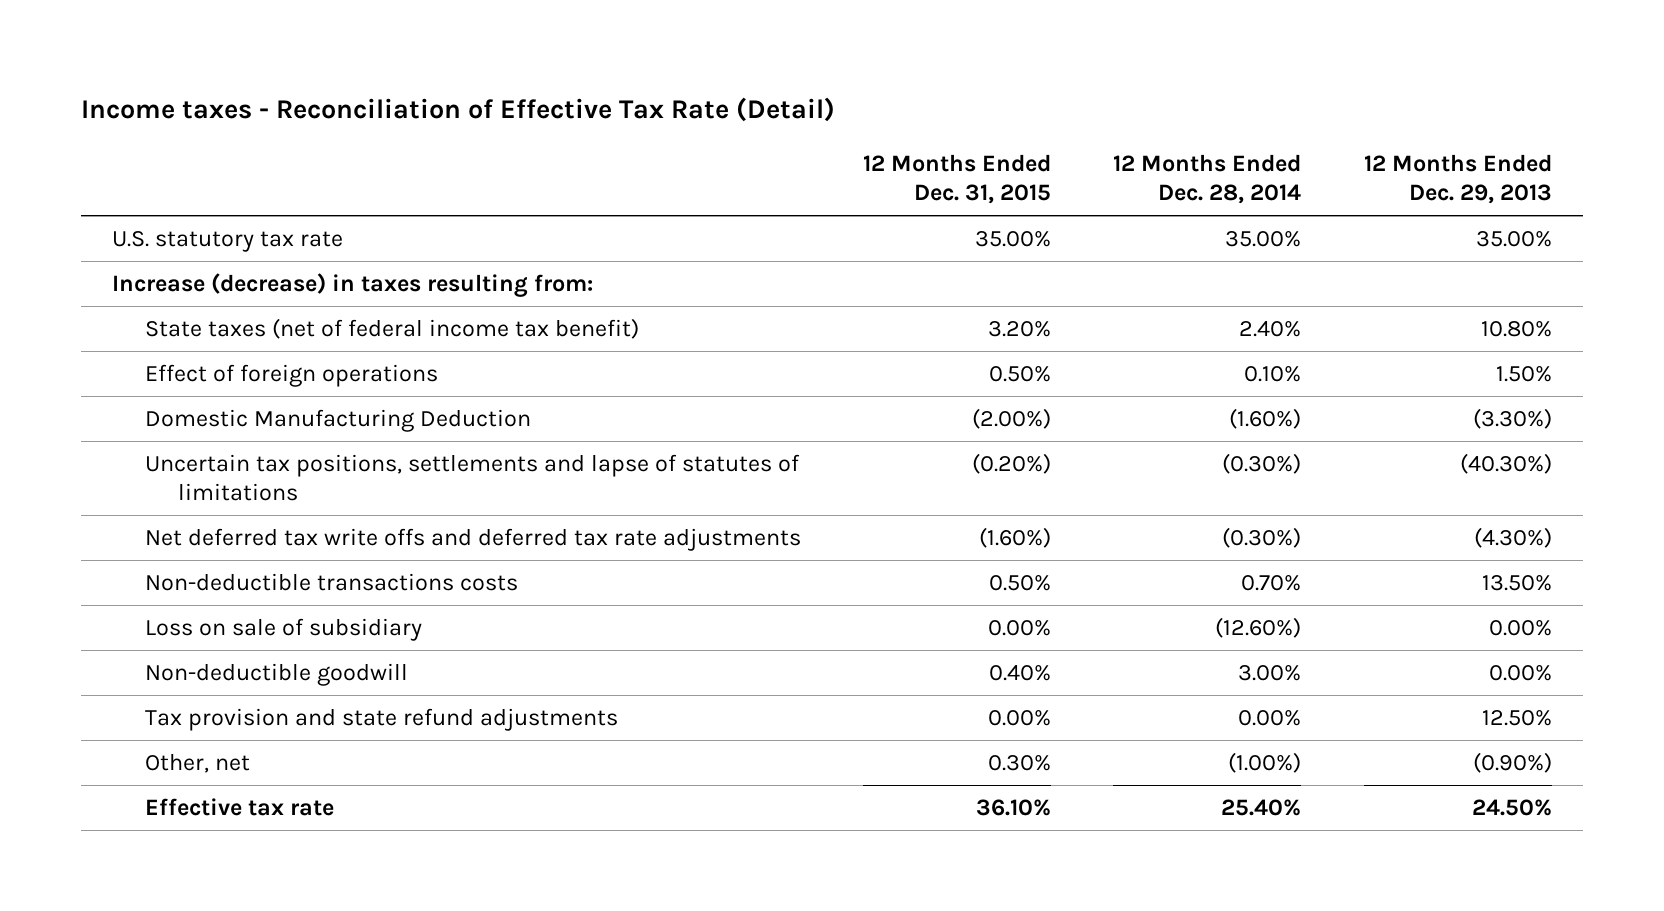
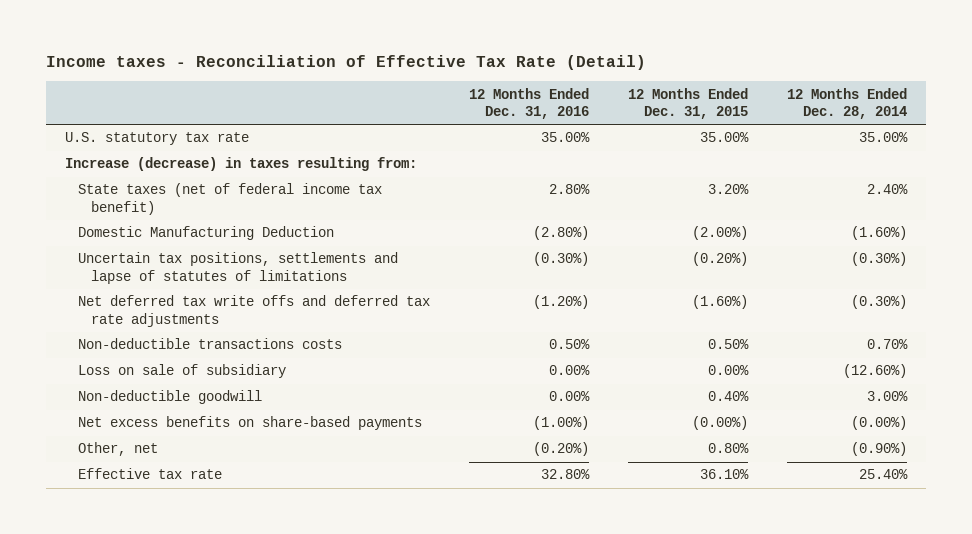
[1363,154,1552,205] 12 Months Ended Dec. 29, 2013 -> none
none -> [469,87,590,120] 12 Months Ended Dec. 31, 2016
[145,363,439,387] Effect of foreign operations -> none
[145,707,619,731] Tax provision and state refund adjustments -> none
none -> [78,416,423,431] Net excess benefits on share-based payments
[988,754,1052,771] 0.30% -> [708,443,750,454] 0.80%
[1228,751,1302,773] (1.00%) -> [850,442,907,457] (0.90%)

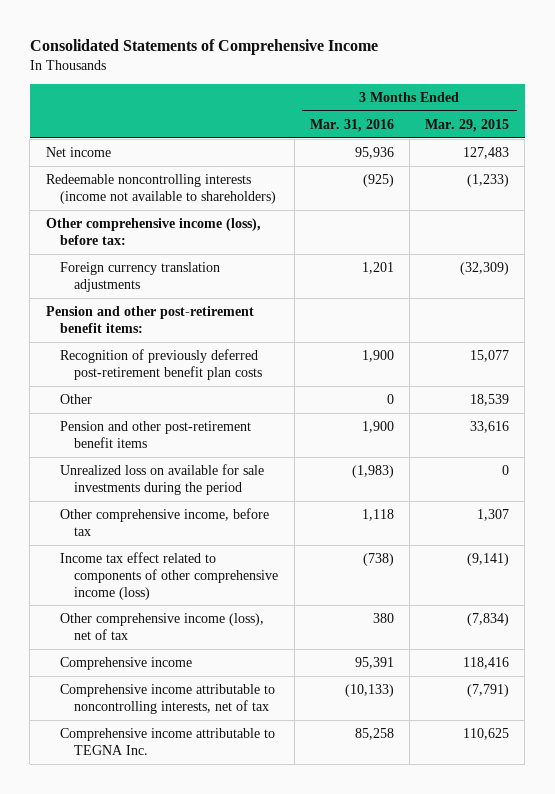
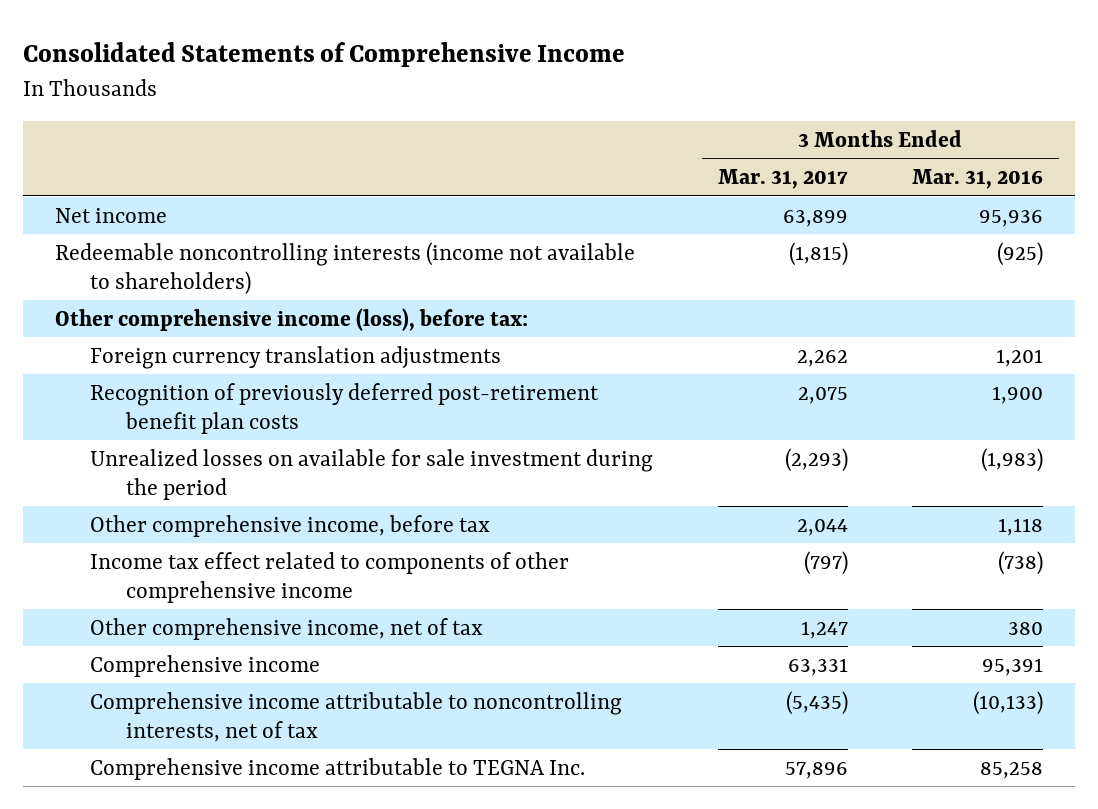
[425,118,510,132] Mar. 29, 2015 -> none
none -> [717,168,848,189] Mar. 31, 2017
[45,305,254,333] Pension and other post-retirement benefit items: -> none
[60,393,93,404] Other -> none
[60,420,252,448] Pension and other post-retirement benefit items -> none
[60,463,265,495] Unrealized loss on available for sale investments during the period -> [90,448,654,500] Unrealized losses on available for sale investment during the period
[60,551,279,600] Income tax effect related to components of other comprehensive income (loss) -> [90,551,570,603] Income tax effect related to components of other comprehensive income
[60,612,265,640] Other comprehensive income (loss), net of tax -> [90,617,484,640] Other comprehensive income, net of tax

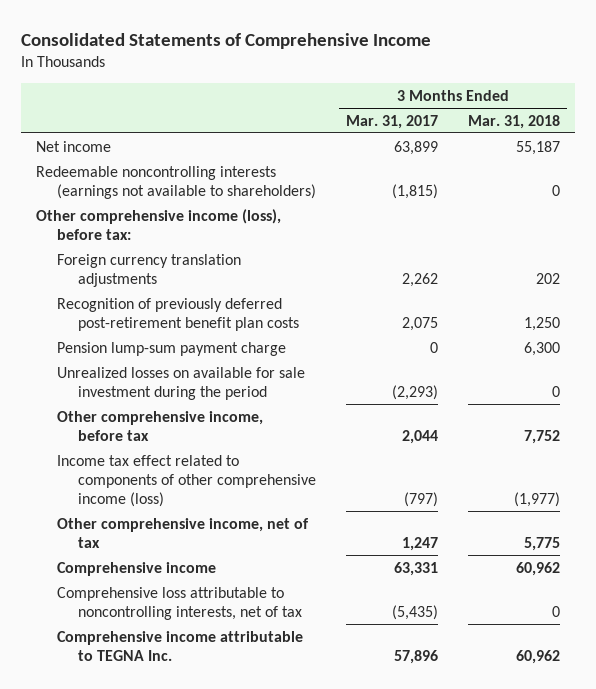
[912,168,1044,189] Mar. 31, 2016 -> none
none -> [468,114,561,129] Mar. 31, 2018
[54,241,635,295] Redeemable noncontrolling interests (income not available to shareholders) -> [36,165,317,199] Redeemable noncontrolling interests (earnings not available to shareholders)
none -> [57,341,287,356] Pension lump-sum payment charge
[90,551,570,603] Income tax effect related to components of other comprehensive income -> [57,454,317,507] Income tax effect related to components of other comprehensive income (loss)
[90,691,623,742] Comprehensive income attributable to noncontrolling interests, net of tax -> [57,586,303,620] Comprehensive loss attributable to noncontrolling interests, net of tax

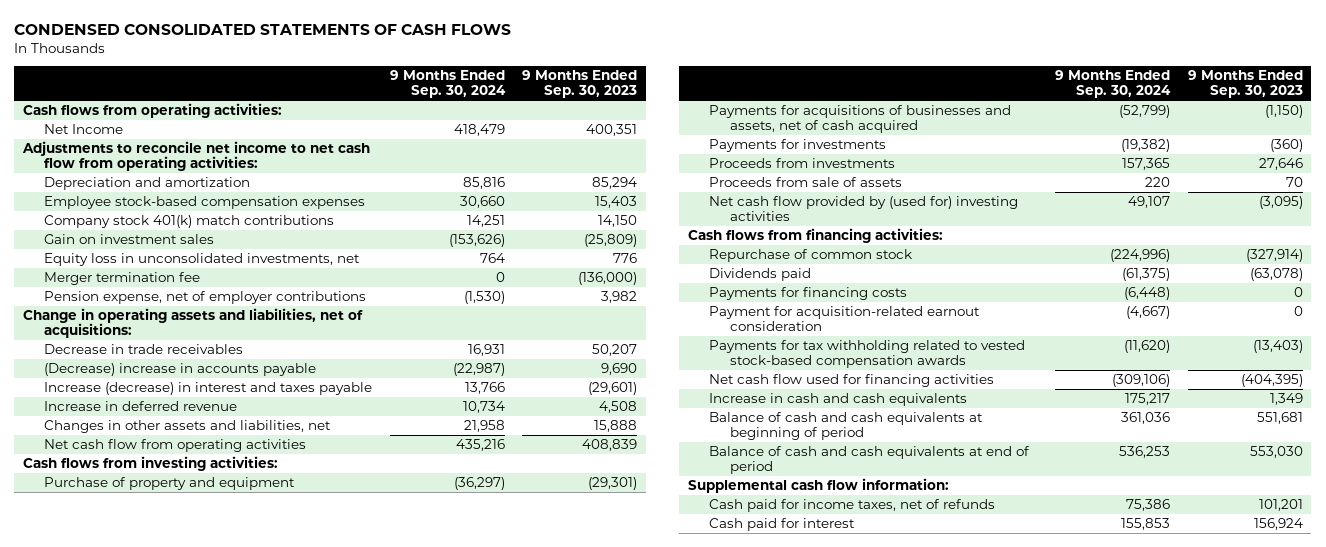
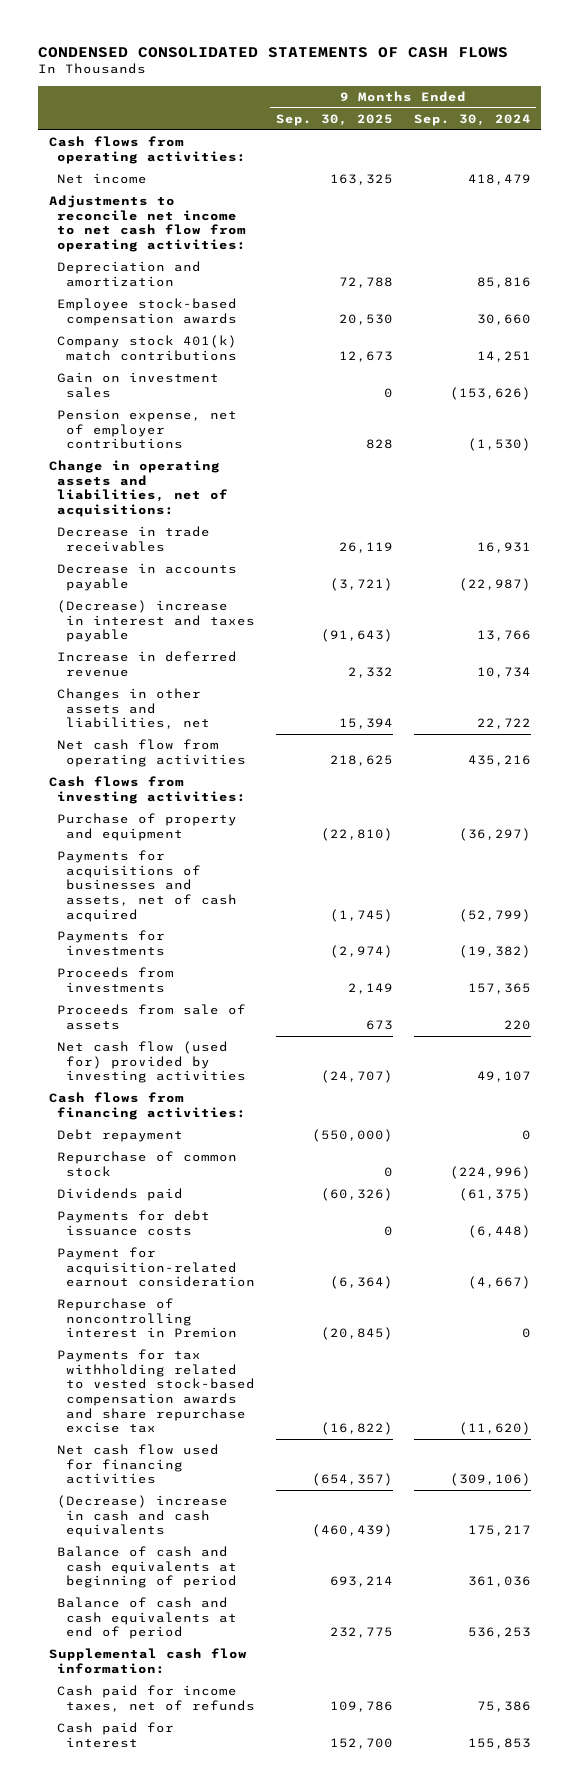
[522,70,638,99] 9 Months Ended Sep. 30, 2023 -> none
none -> [275,114,393,127] Sep. 30, 2025
[44,123,124,134] Net Income -> [57,173,148,185] Net income
[44,195,366,209] Employee stock-based compensation expenses -> [57,298,238,326] Employee stock-based compensation awards
[44,252,361,266] Equity loss in unconsolidated investments, net -> none
[44,271,201,285] Merger termination fee -> none
[44,362,317,376] (Decrease) increase in accounts payable -> [57,563,238,591] Decrease in accounts payable
[44,381,373,395] Increase (decrease) in interest and taxes payable -> [57,600,255,643] (Decrease) increase in interest and taxes payable
[463,419,505,432] 21,958 -> [476,718,531,730] 22,722
[709,195,1019,222] Net cash flow provided by (used for) investing activities -> [57,1041,246,1084] Net cash flow (used for) provided by investing activities
none -> [57,1129,184,1143] Debt repayment
[709,286,908,300] Payments for financing costs -> [57,1210,211,1236] Payments for debt issuance costs
none -> [57,1298,237,1339] Repurchase of noncontrolling interest in Premion
[709,339,1026,369] Payments for tax withholding related to vested stock-based compensation awards -> [57,1349,255,1434] Payments for tax withholding related to vested stock-based compensation awards and share repurchase excise tax
[709,392,968,406] Increase in cash and cash equivalents -> [57,1495,229,1538] (Decrease) increase in cash and cash equivalents

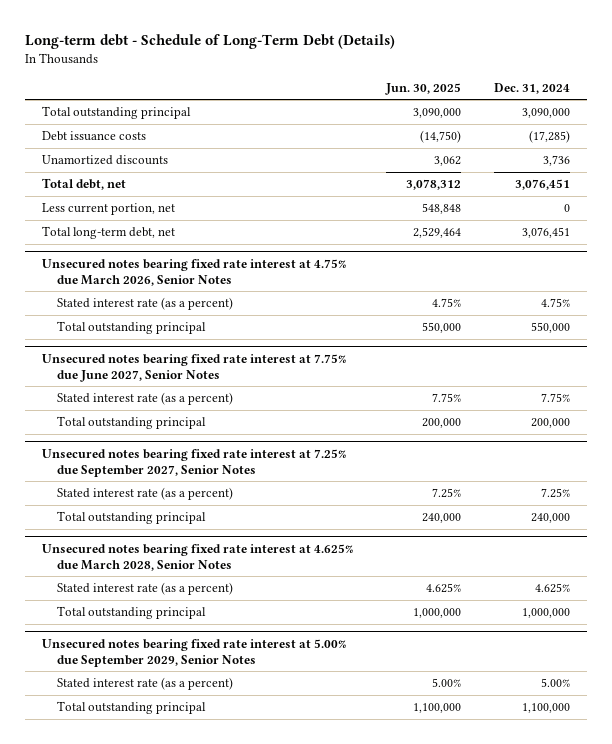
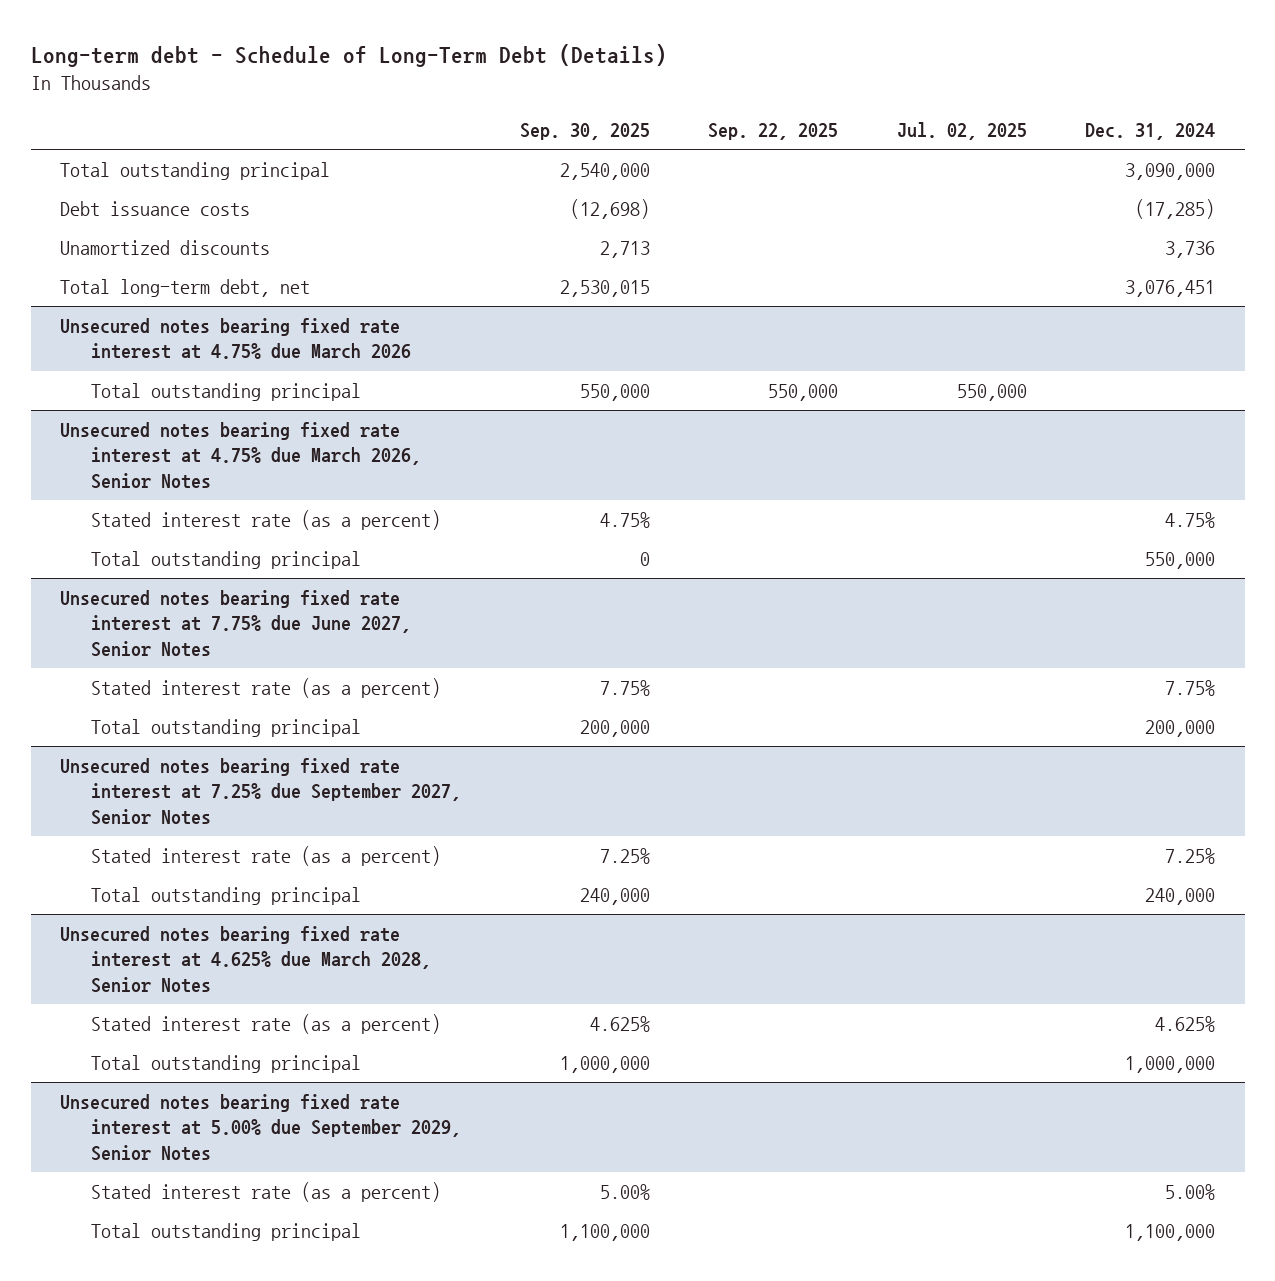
[385,82,462,95] Jun. 30, 2025 -> none
none -> [519,122,650,140] Sep. 30, 2025
none -> [708,122,839,140] Sep. 22, 2025
none -> [896,121,1027,140] Jul. 02, 2025
[41,178,126,191] Total debt, net -> none
[41,203,175,216] Less current portion, net -> none
none -> [60,318,412,360] Unsecured notes bearing fixed rate interest at 4.75% due March 2026
none -> [91,383,362,402] Total outstanding principal

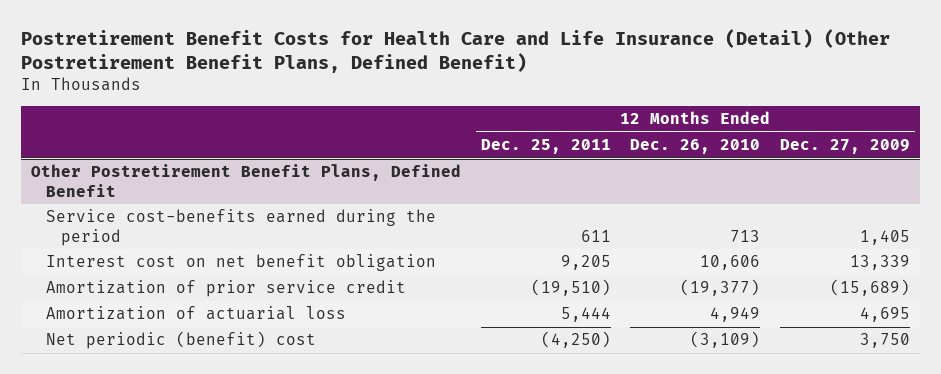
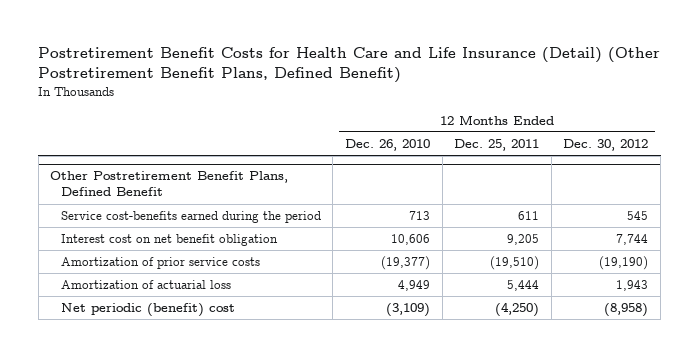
[780,138,911,154] Dec. 27, 2009 -> none
none -> [563,139,649,152] Dec. 30, 2012
[46,280,407,298] Amortization of prior service credit -> [60,257,260,270] Amortization of prior service costs

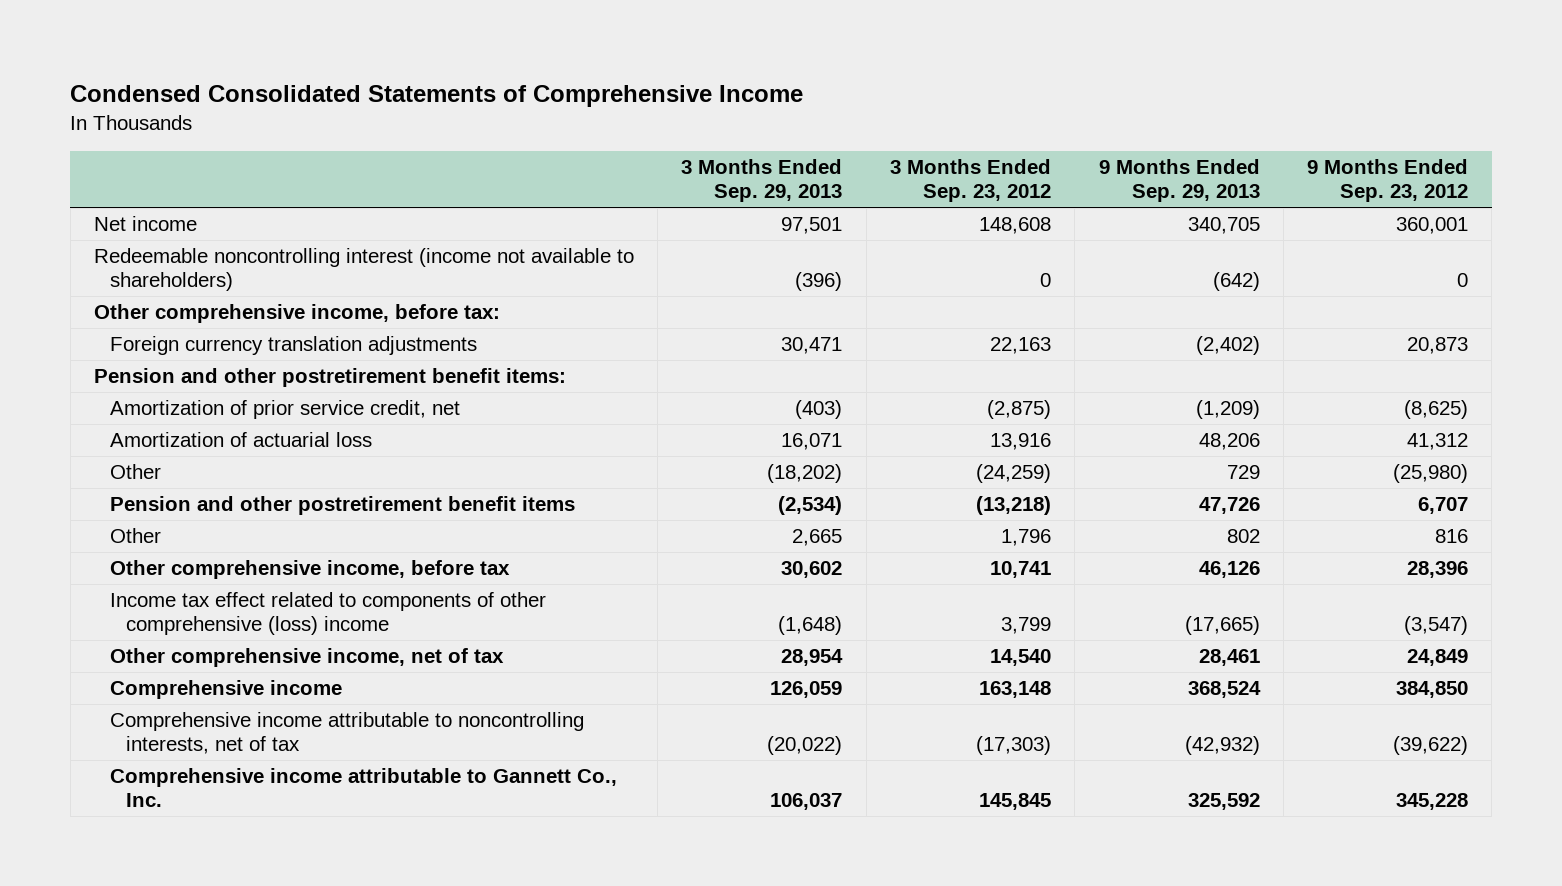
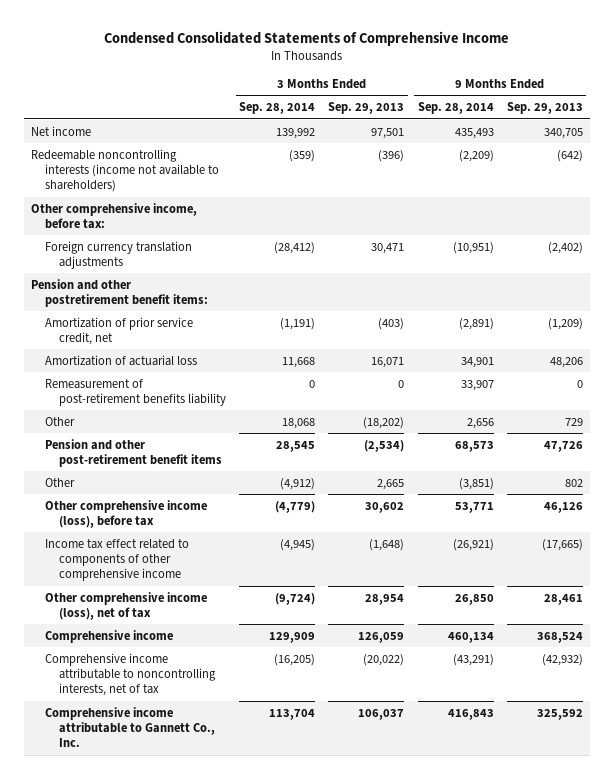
[889,159,1051,203] 3 Months Ended Sep. 23, 2012 -> none
[1307,159,1469,203] 9 Months Ended Sep. 23, 2012 -> none
none -> [239,102,316,115] Sep. 28, 2014
none -> [417,102,494,115] Sep. 28, 2014
[93,248,634,292] Redeemable noncontrolling interest (income not available to shareholders) -> [30,148,219,193] Redeemable noncontrolling interests (income not available to shareholders)
none -> [44,378,226,406] Remeasurement of post-retirement benefits liability
[109,496,575,516] Pension and other postretirement benefit items -> [44,438,222,467] Pension and other post-retirement benefit items
[109,560,510,580] Other comprehensive income, before tax -> [44,499,207,528] Other comprehensive income (loss), before tax
[109,592,546,636] Income tax effect related to components of other comprehensive (loss) income -> [44,538,189,582] Income tax effect related to components of other comprehensive income
[109,648,504,668] Other comprehensive income, net of tax -> [44,591,207,620] Other comprehensive income (loss), net of tax

